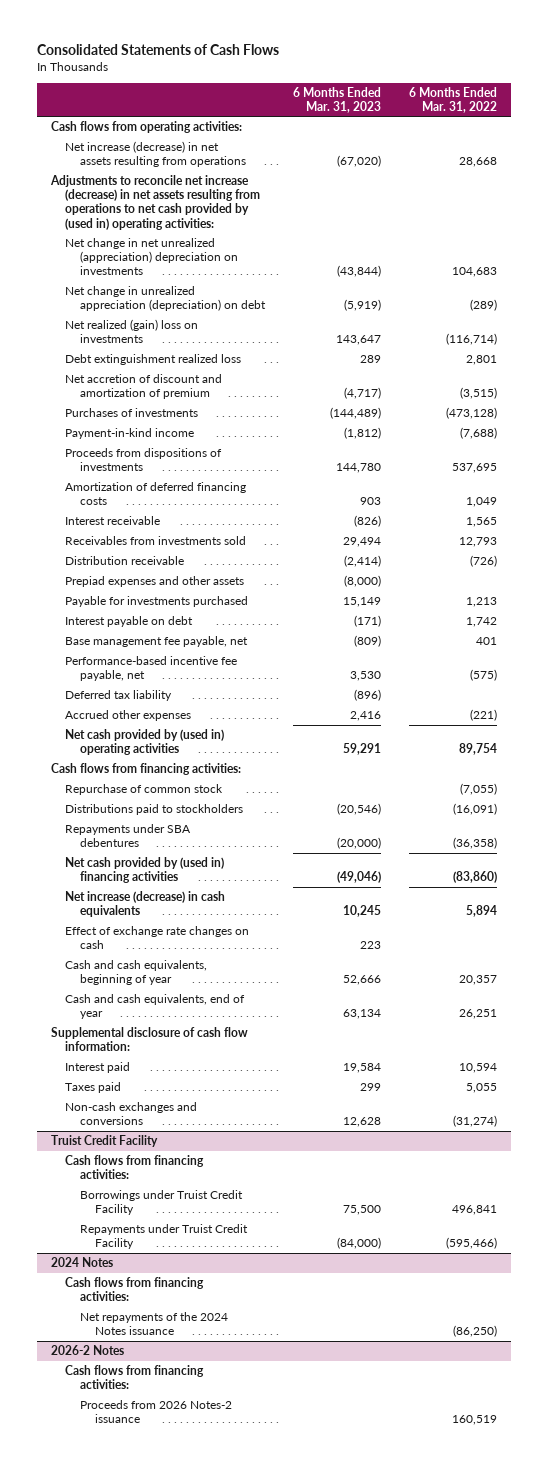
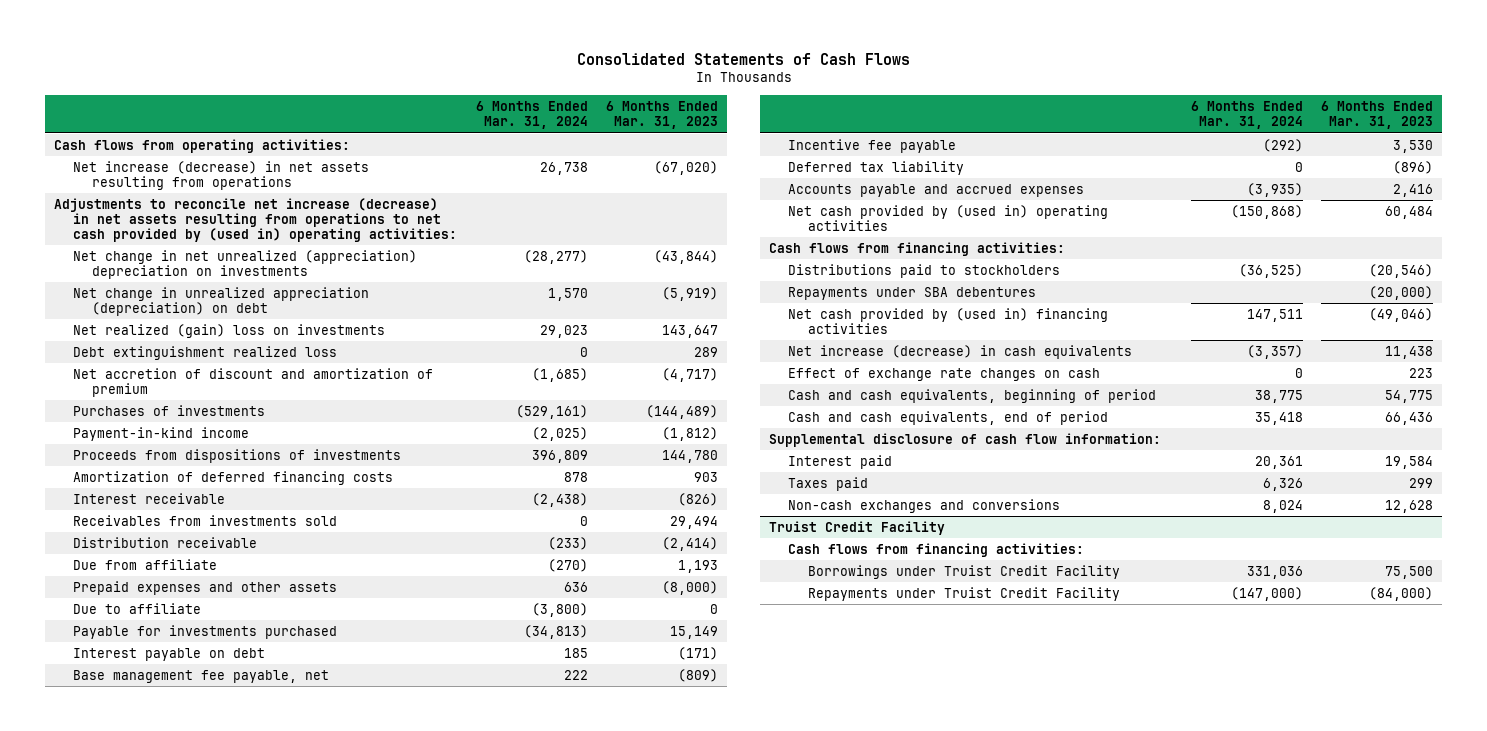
[408,86,497,113] 6 Months Ended Mar. 31, 2022 -> none
none -> [475,101,588,130] 6 Months Ended Mar. 31, 2024
none -> [73,558,218,570] Due from affiliate
[65,576,245,588] Prepiad expenses and other assets -> [73,580,338,595] Prepaid expenses and other assets
none -> [73,602,202,614] Due to affiliate
[65,656,238,682] Performance-based incentive fee payable, net -> [788,138,957,153] Incentive fee payable
[65,710,192,722] Accrued other expenses -> [788,183,1085,197] Accounts payable and accrued expenses
[342,743,381,756] 59,291 -> [1385,205,1434,219] 60,484
[65,784,224,796] Repurchase of common stock -> none
[342,905,381,918] 10,245 -> [1385,345,1434,359] 11,438
[65,960,208,986] Cash and cash equivalents, beginning of year -> [788,388,1157,403] Cash and cash equivalents, beginning of period
[342,975,381,986] 52,666 -> [1385,389,1434,403] 54,775
[65,994,246,1020] Cash and cash equivalents, end of year -> [788,410,1109,425] Cash and cash equivalents, end of period
[342,1009,381,1020] 63,134 -> [1385,411,1434,425] 66,436
[50,1257,113,1268] 2024 Notes -> none
[65,1277,205,1302] Cash flows from financing activities: -> none
[80,1312,229,1336] Net repayments of the 2024 Notes issuance -> none
[50,1345,124,1356] 2026-2 Notes -> none
[65,1365,205,1390] Cash flows from financing activities: -> none
[80,1400,233,1424] Proceeds from 2026 Notes-2 issuance -> none

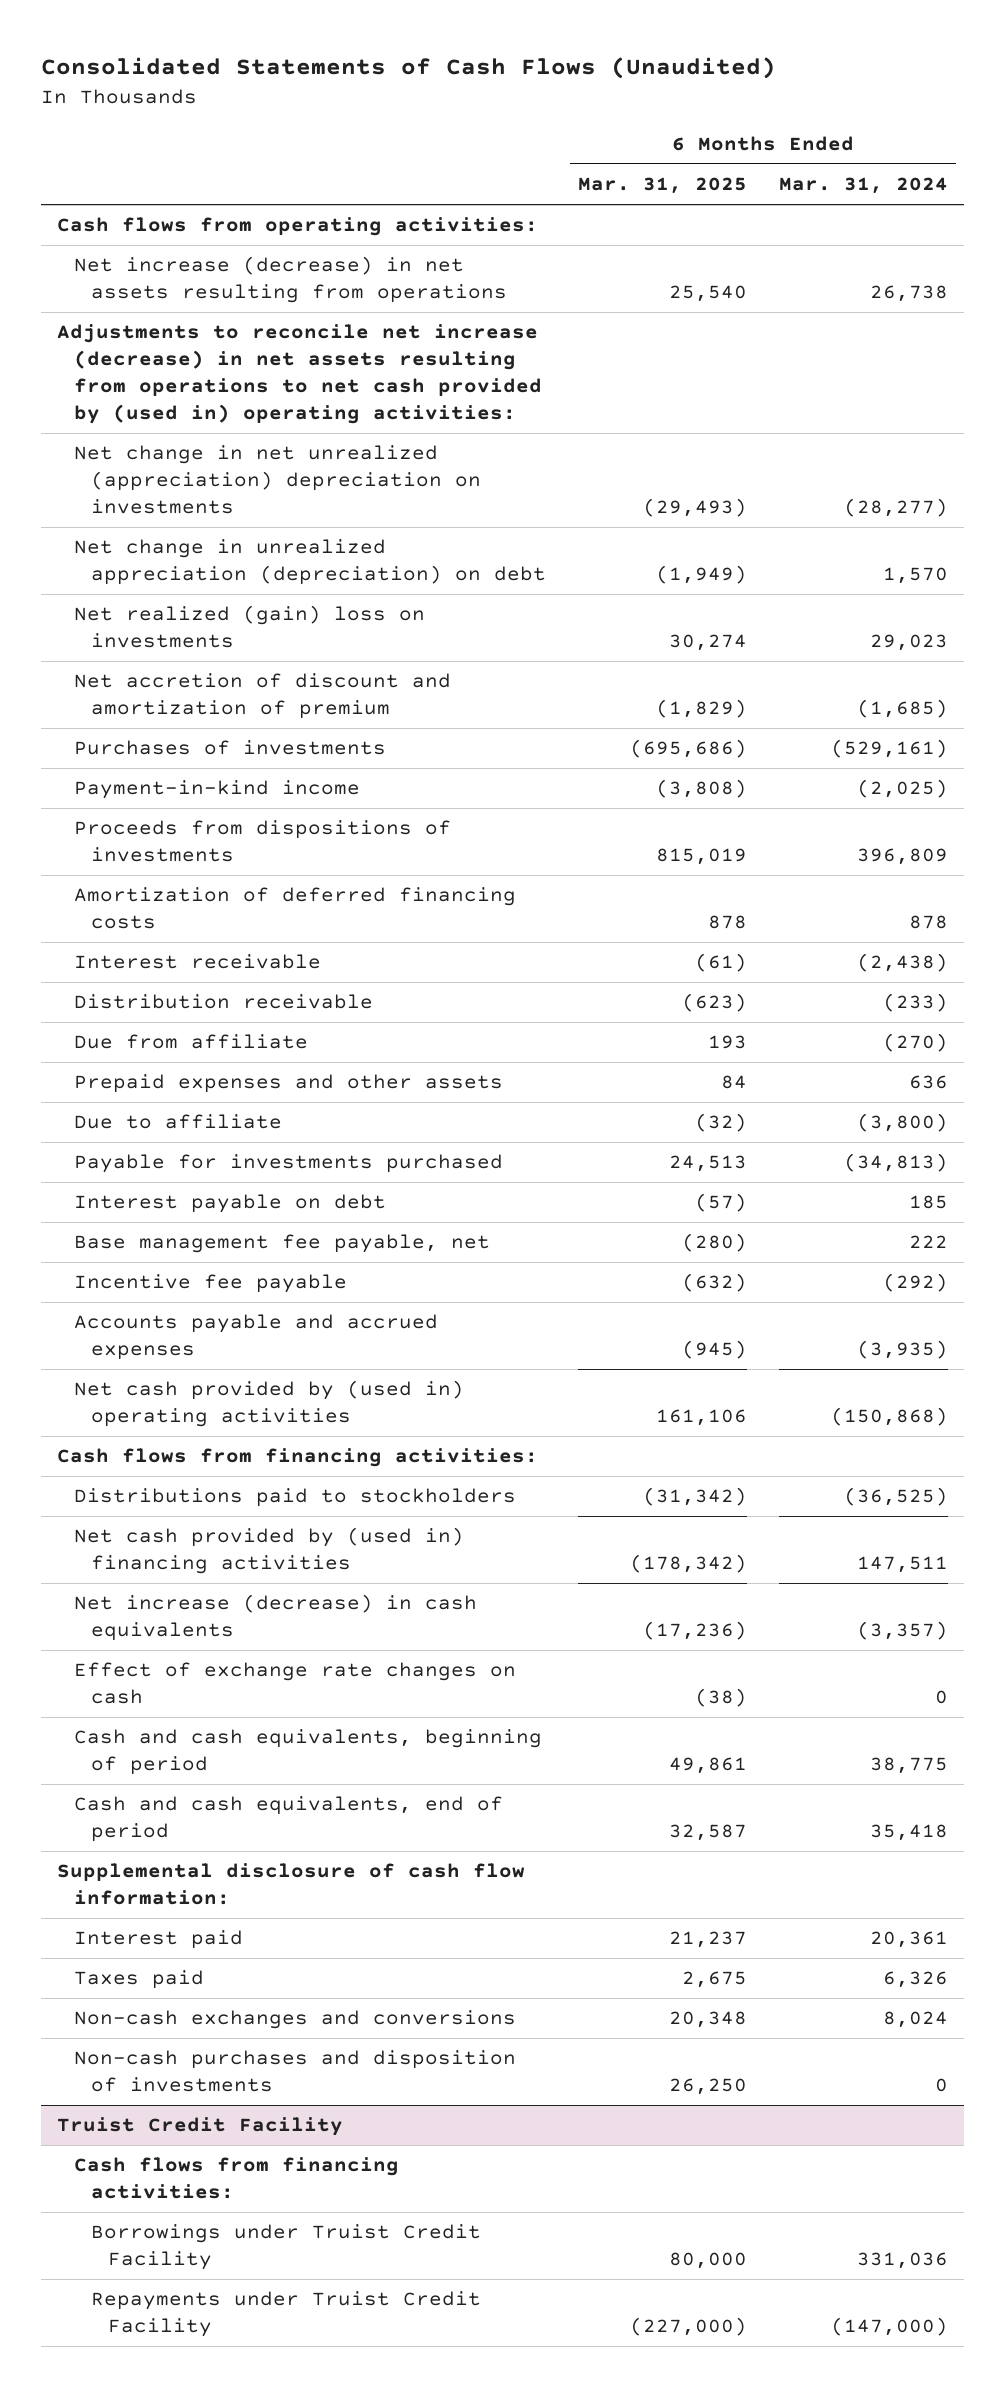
[576,52,910,65] Consolidated Statements of Cash Flows -> [41,57,777,80] Consolidated Statements of Cash Flows (Unaudited)
[606,101,719,130] 6 Months Ended Mar. 31, 2023 -> none
none -> [578,177,748,195] Mar. 31, 2025
[73,345,338,360] Debt extinguishment realized loss -> none
[73,514,338,526] Receivables from investments sold -> none
[788,160,965,175] Deferred tax liability -> none
[788,286,1037,300] Repayments under SBA debentures -> none
none -> [74,2050,517,2093] Non-cash purchases and disposition of investments

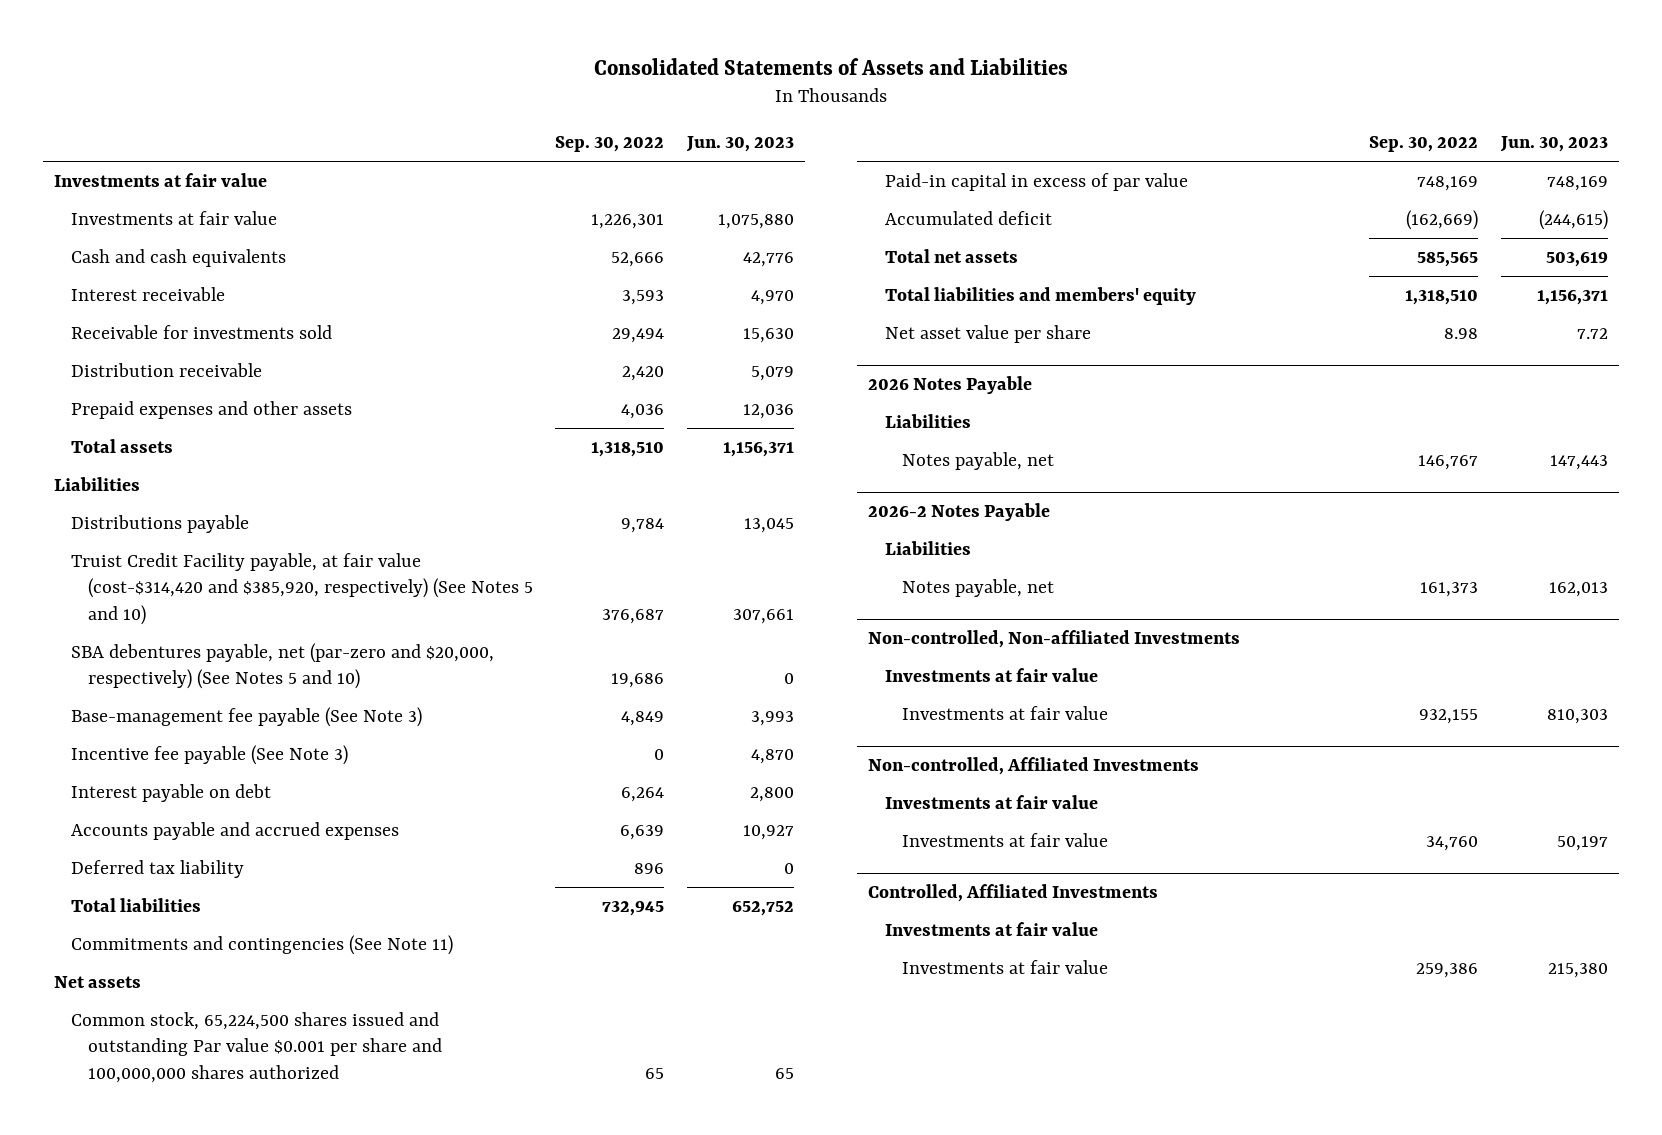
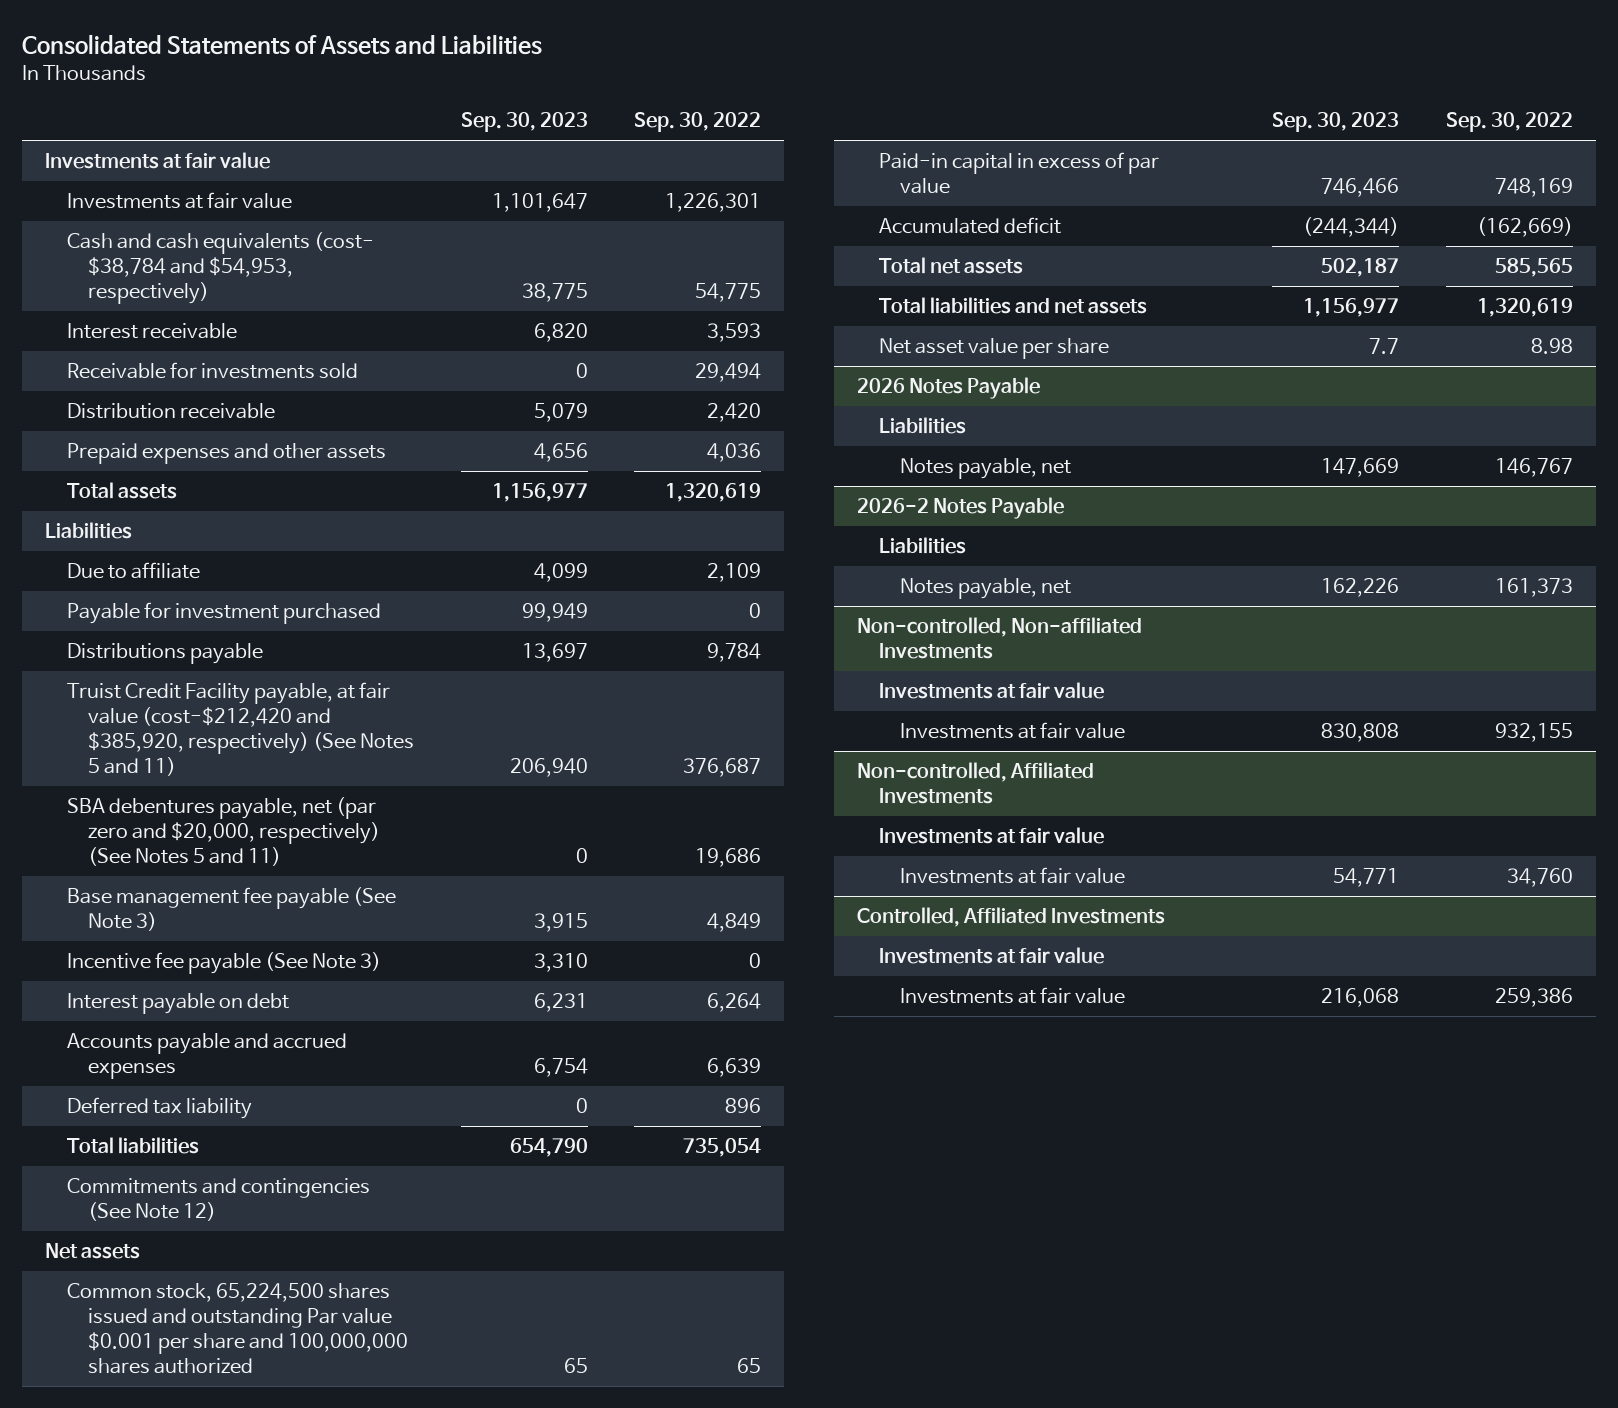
[685,135,794,152] Jun. 30, 2023 -> none
none -> [460,112,588,133] Sep. 30, 2023
[70,248,286,267] Cash and cash equivalents -> [66,232,374,305] Cash and cash equivalents (cost- $38,784 and $54,953, respectively)
[611,251,665,267] 52,666 -> [694,283,761,303] 54,775
[591,441,665,457] 1,318,510 -> [664,483,761,503] 1,320,619
none -> [66,562,200,580] Due to affiliate
none -> [66,602,381,625] Payable for investment purchased
[70,552,533,625] Truist Credit Facility payable, at fair value (cost-$314,420 and $385,920, respectively) (See Notes 5 and 10) -> [66,682,415,777] Truist Credit Facility payable, at fair value (cost-$212,420 and $385,920, respectively) (See Notes 5 and 11)
[70,642,494,690] SBA debentures payable, net (par-zero and $20,000, respectively) (See Notes 5 and 10) -> [66,797,381,867] SBA debentures payable, net (par zero and $20,000, respectively) (See Notes 5 and 11)
[70,706,422,727] Base-management fee payable (See Note 3) -> [66,887,396,932] Base management fee payable (See Note 3)
[602,900,665,916] 732,945 -> [682,1138,761,1158] 735,054
[70,934,453,955] Commitments and contingencies (See Note 11) -> [66,1178,370,1222] Commitments and contingencies (See Note 12)
[884,286,1196,305] Total liabilities and members' equity -> [878,297,1147,315] Total liabilities and net assets
[1405,289,1479,305] 1,318,510 -> [1476,298,1573,318] 1,320,619

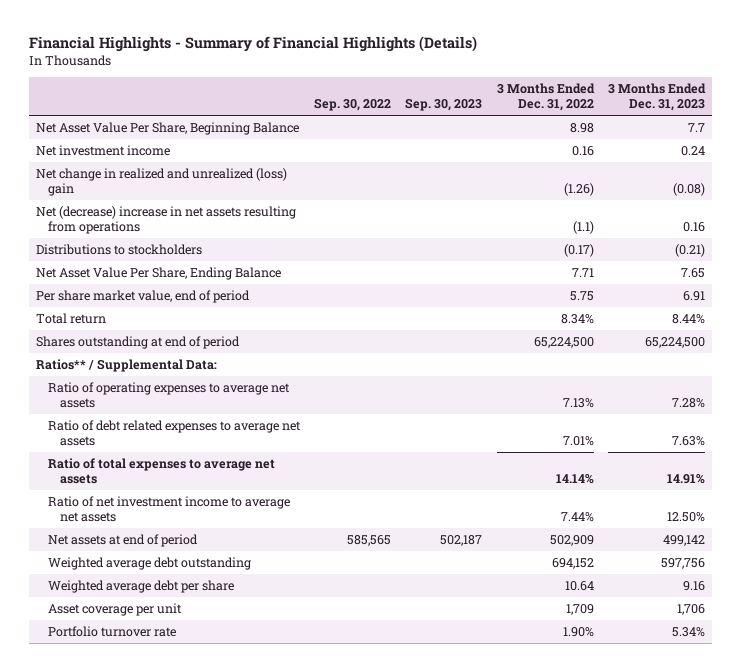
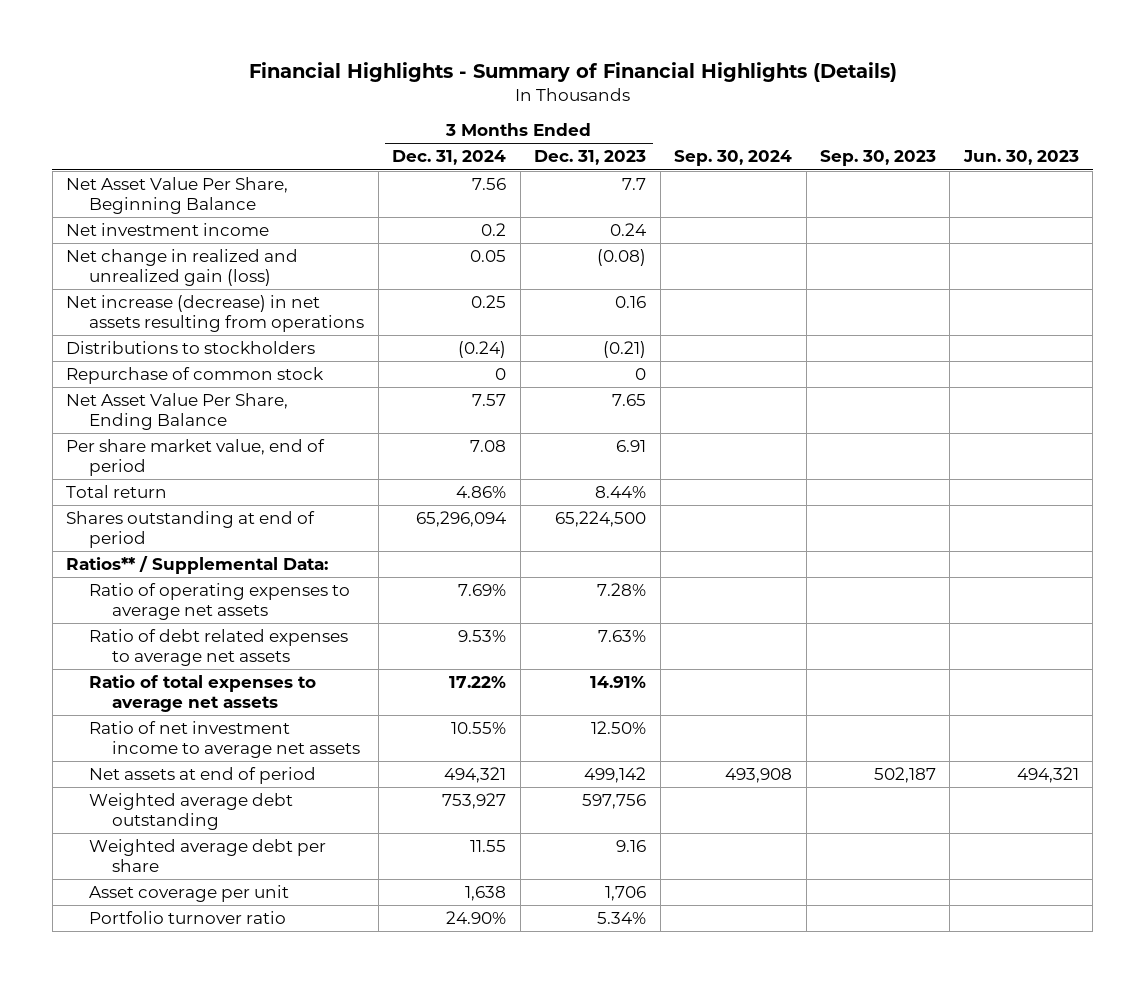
[314,98,392,112] Sep. 30, 2022 -> none
[496,83,595,112] 3 Months Ended Dec. 31, 2022 -> none
none -> [392,150,507,166] Dec. 31, 2024
none -> [674,150,793,167] Sep. 30, 2024
none -> [962,150,1079,166] Jun. 30, 2023
[35,167,287,196] Net change in realized and unrealized (loss) gain -> [66,248,299,286] Net change in realized and unrealized gain (loss)
[35,205,296,234] Net (decrease) increase in net assets resulting from operations -> [66,294,365,332] Net increase (decrease) in net assets resulting from operations
none -> [66,366,325,384] Repurchase of common stock
[47,625,176,637] Portfolio turnover rate -> [89,910,287,924] Portfolio turnover ratio

